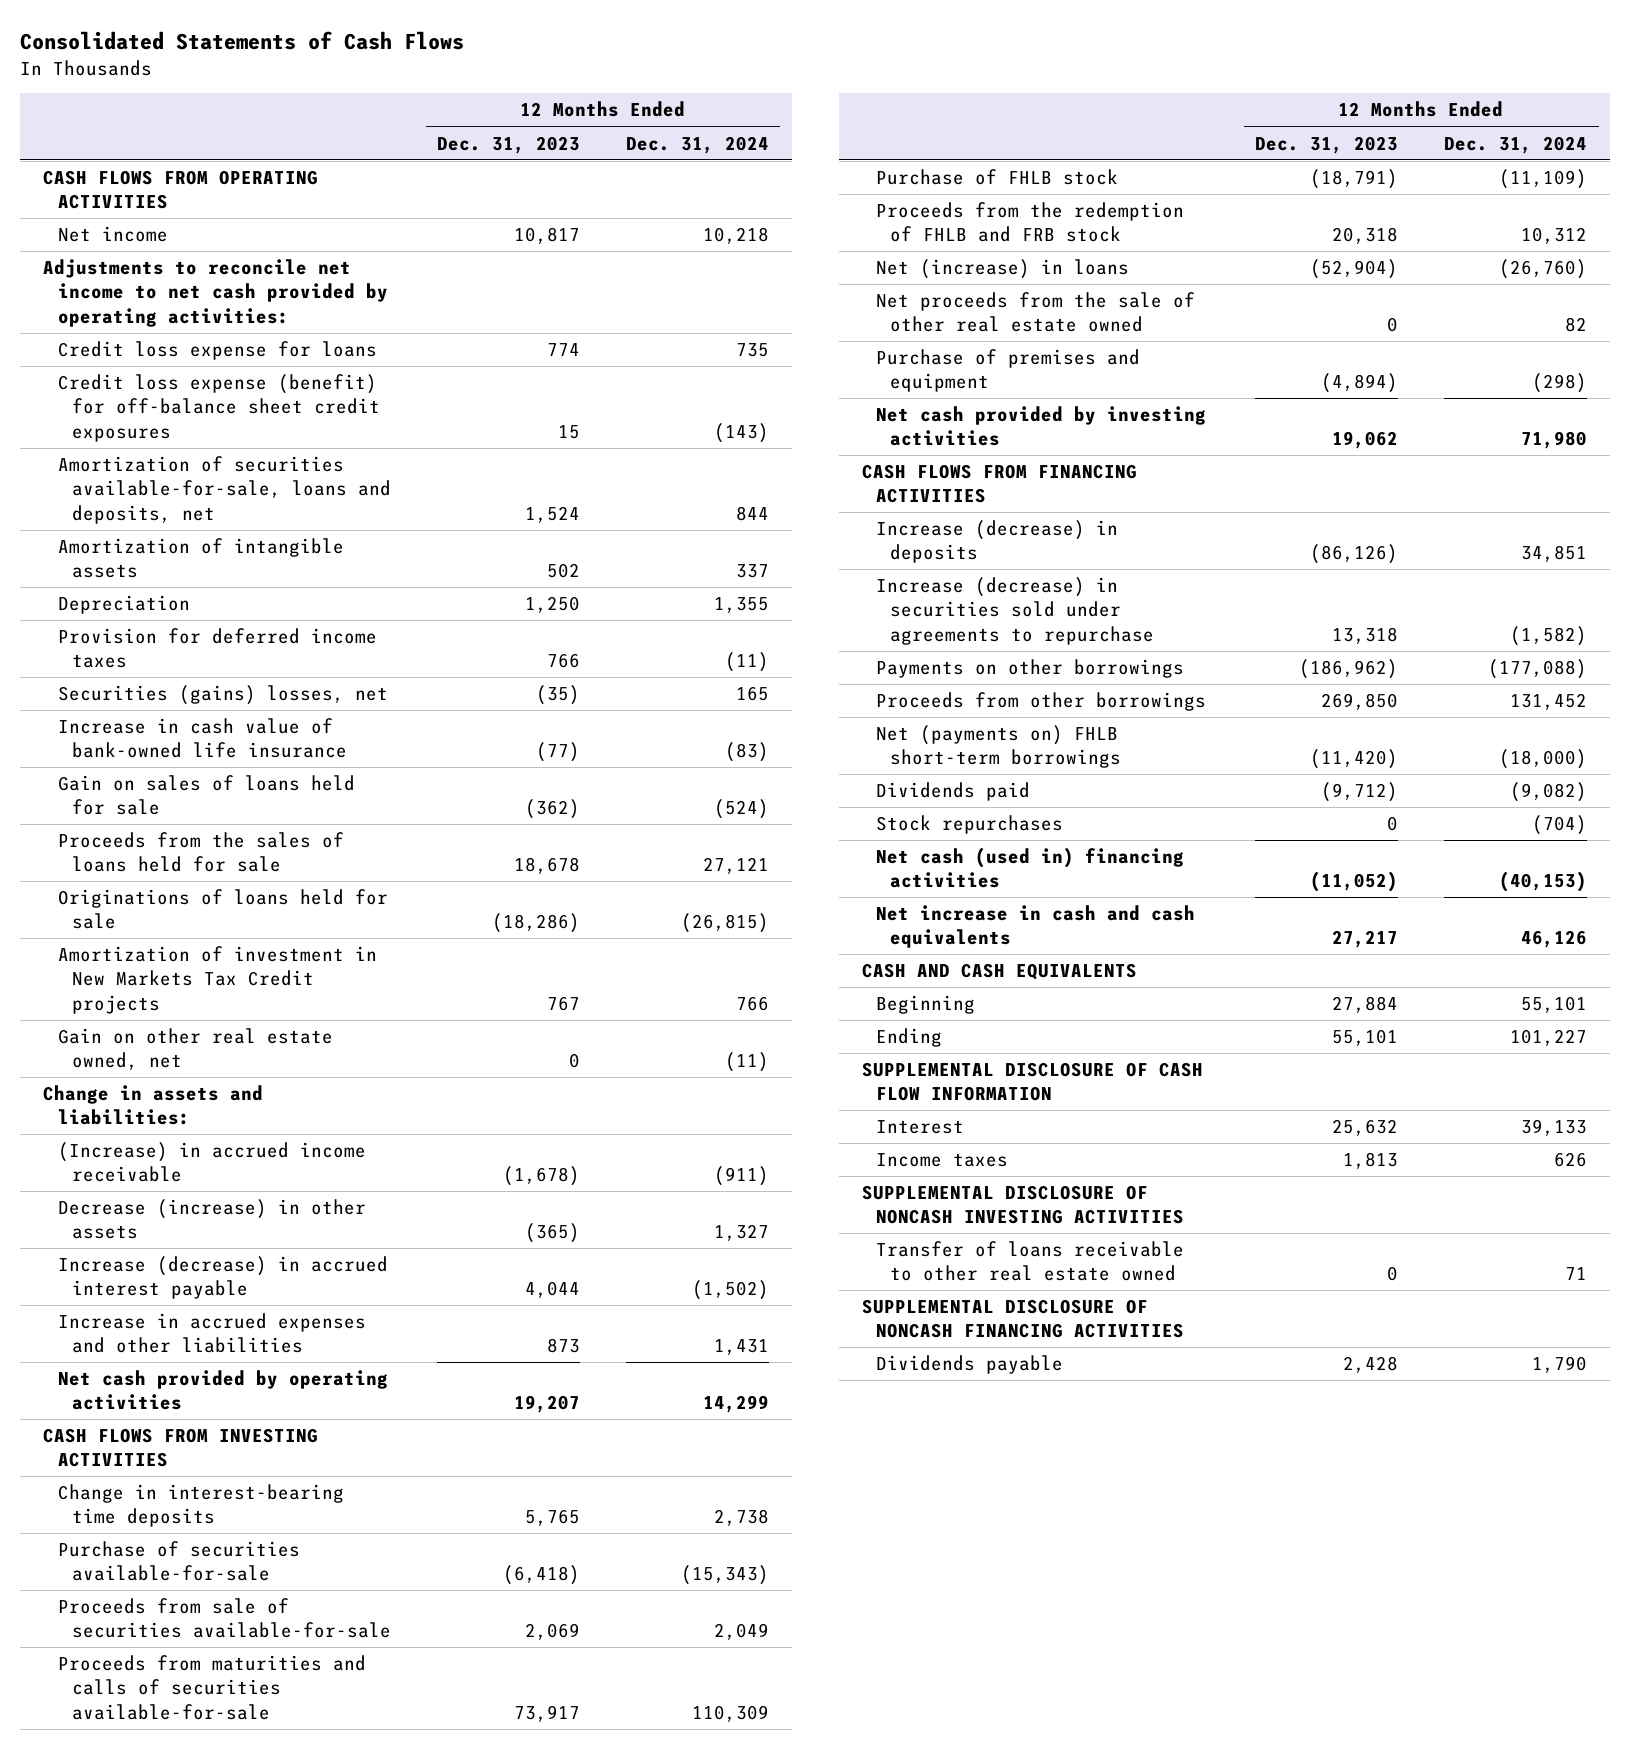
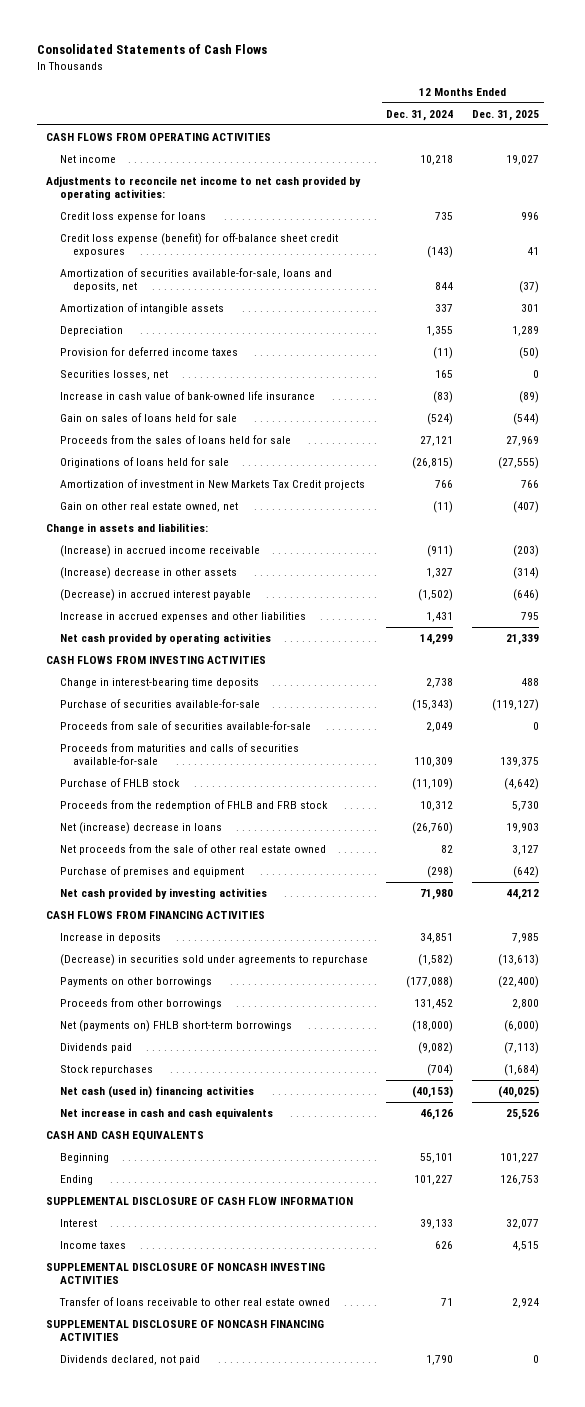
[437,135,581,154] Dec. 31, 2023 -> none
none -> [471,109,539,121] Dec. 31, 2025
[57,685,388,706] Securities (gains) losses, net -> [59,370,168,381] Securities losses, net
[57,1199,366,1240] Decrease (increase) in other assets -> [59,567,237,580] (Increase) decrease in other assets
[57,1256,388,1300] Increase (decrease) in accrued interest payable -> [59,589,251,602] (Decrease) in accrued interest payable
[875,259,1129,280] Net (increase) in loans -> [59,822,222,835] Net (increase) decrease in loans
[875,520,1118,564] Increase (decrease) in deposits -> [59,933,161,944] Increase in deposits
[875,577,1155,645] Increase (decrease) in securities sold under agreements to repurchase -> [59,954,368,967] (Decrease) in securities sold under agreements to repurchase
[875,1355,1063,1375] Dividends payable -> [59,1355,200,1366] Dividends declared, not paid

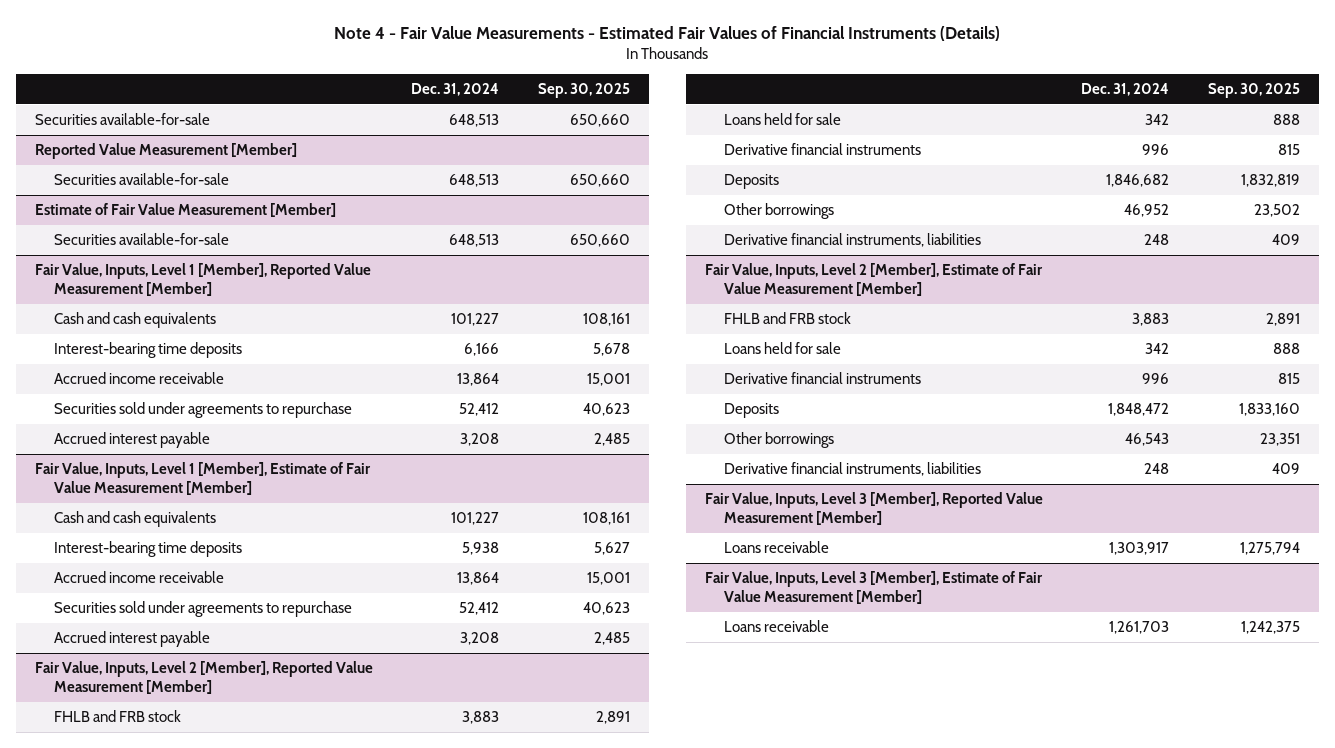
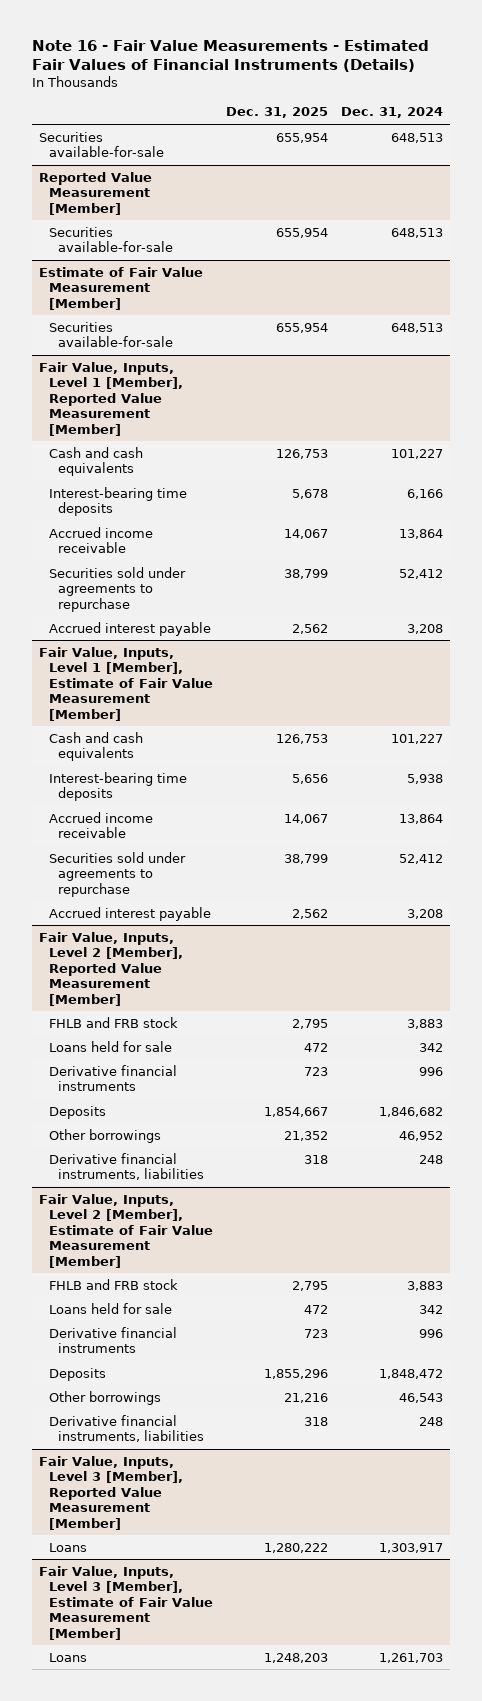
[334,25,1001,41] Note 4 - Fair Value Measurements - Estimated Fair Values of Financial Instruments (Details) -> [31,40,429,73] Note 16 - Fair Value Measurements - Estimated Fair Values of Financial Instruments (Details)
[537,82,630,98] Sep. 30, 2025 -> none
none -> [225,107,328,119] Dec. 31, 2025
[724,541,830,554] Loans receivable -> [48,1542,87,1552] Loans
[724,620,830,633] Loans receivable -> [48,1652,87,1662] Loans

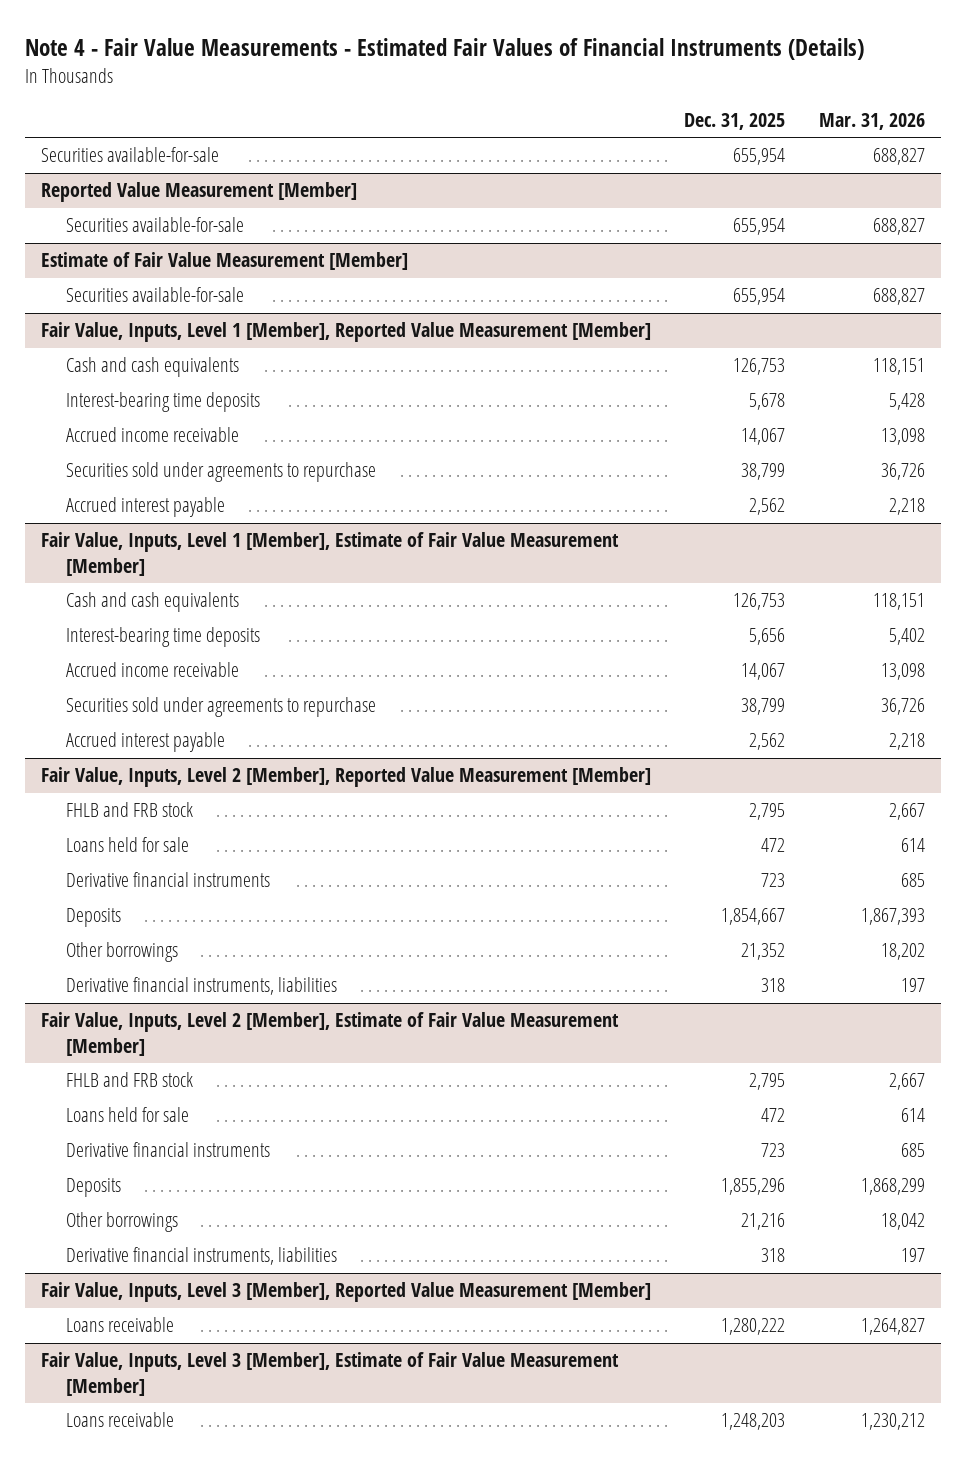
[31,40,429,73] Note 16 - Fair Value Measurements - Estimated Fair Values of Financial Instruments (Details) -> [24,37,864,60] Note 4 - Fair Value Measurements - Estimated Fair Values of Financial Instruments (Details)
[341,107,444,119] Dec. 31, 2024 -> none
none -> [818,113,925,131] Mar. 31, 2026
[48,1542,87,1552] Loans -> [66,1317,175,1333] Loans receivable
[48,1652,87,1662] Loans -> [66,1412,175,1428] Loans receivable

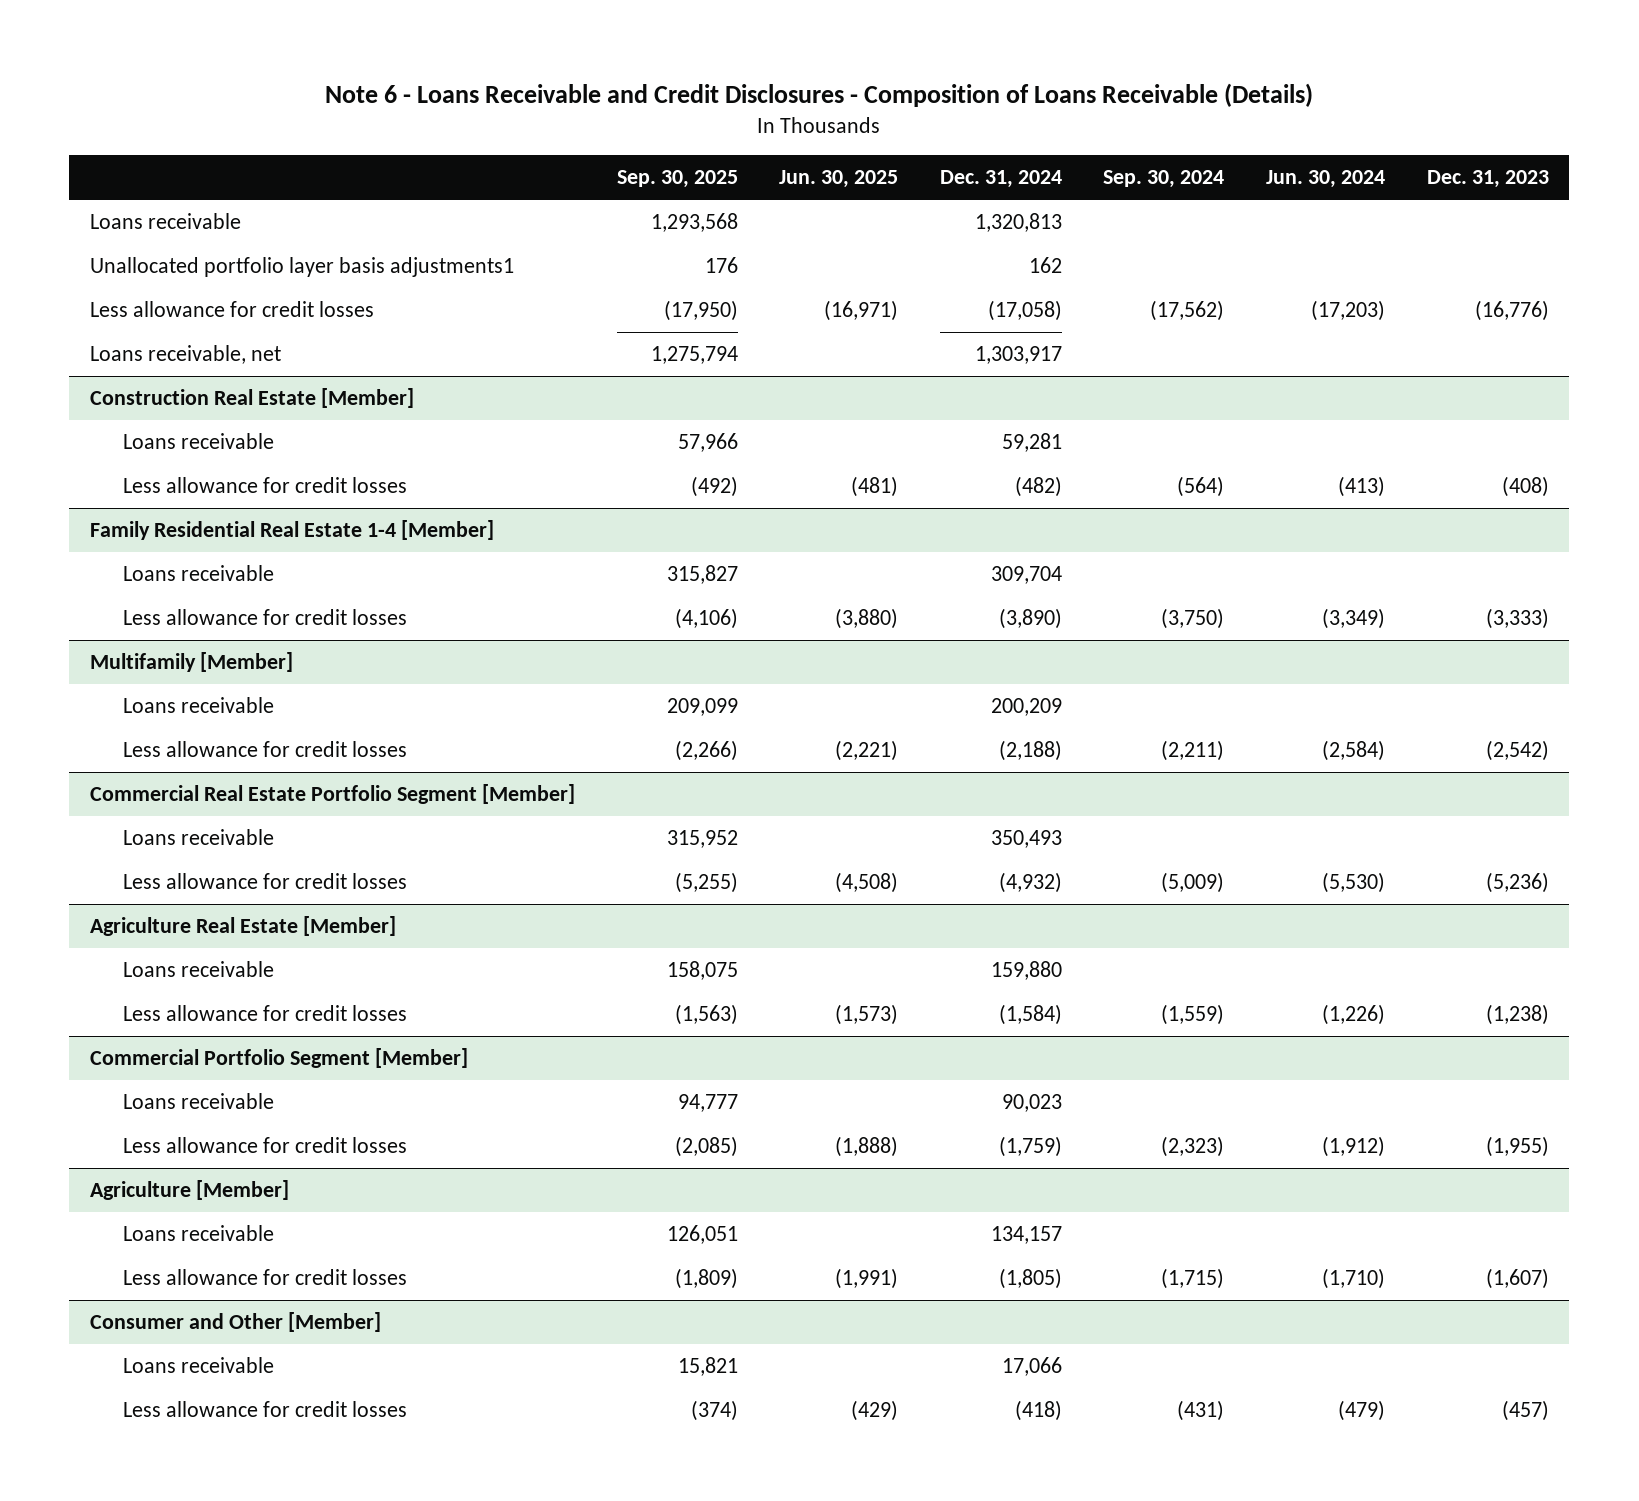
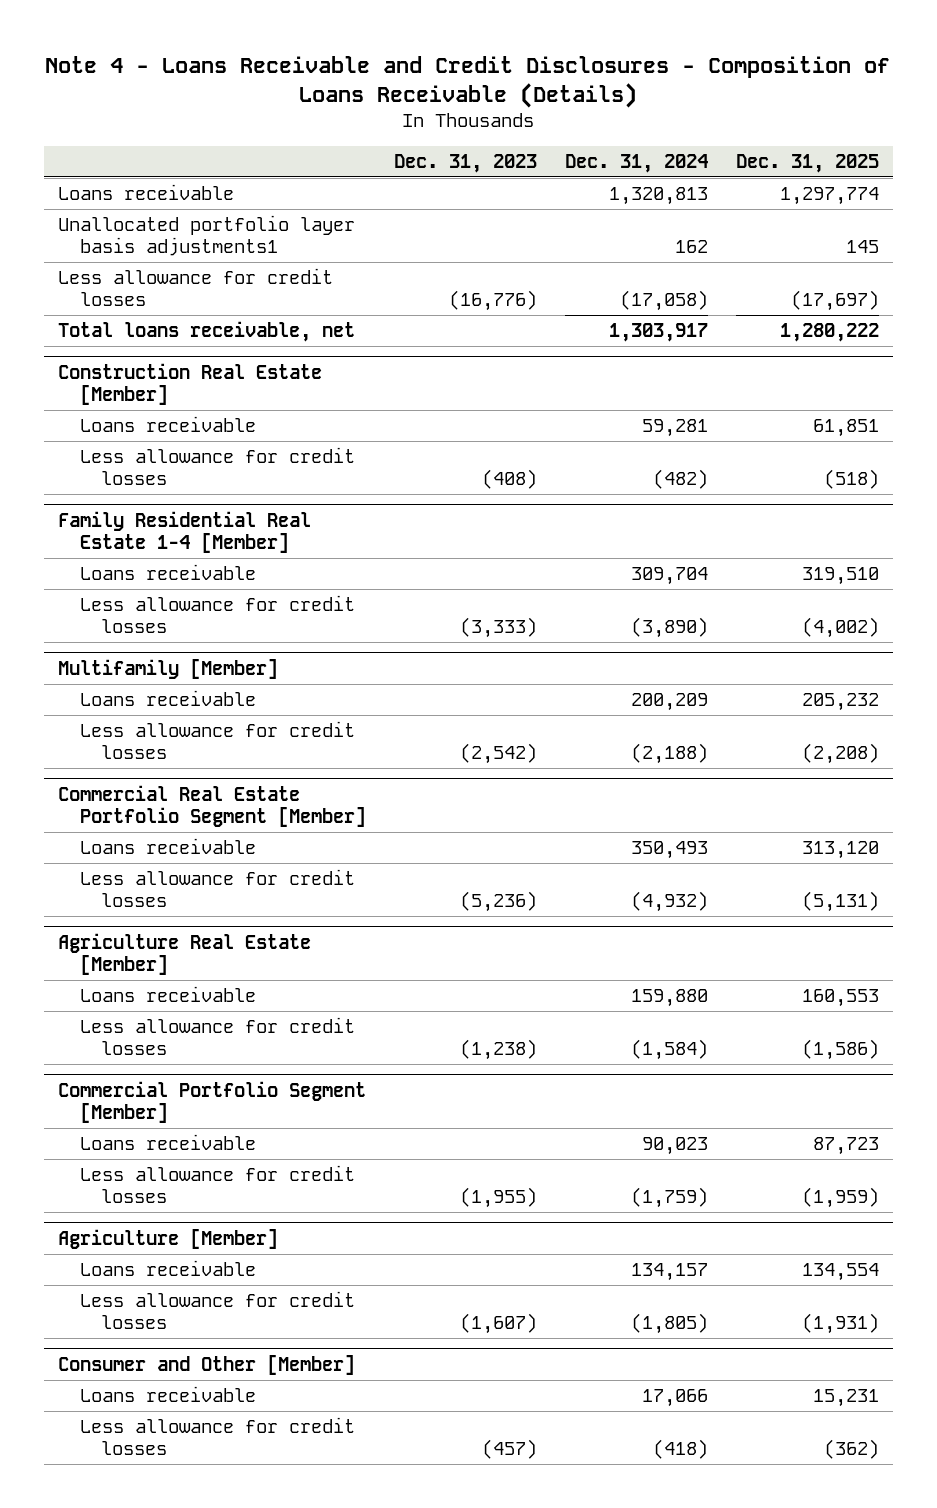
[325,83,1314,108] Note 6 - Loans Receivable and Credit Disclosures - Composition of Loans Receivable (Details) -> [45,55,891,108] Note 4 - Loans Receivable and Credit Disclosures - Composition of Loans Receivable (Details)
[616,170,738,189] Sep. 30, 2025 -> none
[779,170,899,189] Jun. 30, 2025 -> none
[1103,170,1225,189] Sep. 30, 2024 -> none
[1265,170,1385,189] Jun. 30, 2024 -> none
none -> [735,153,879,173] Dec. 31, 2025
[90,345,282,365] Loans receivable, net -> [57,321,355,343] Total loans receivable, net

